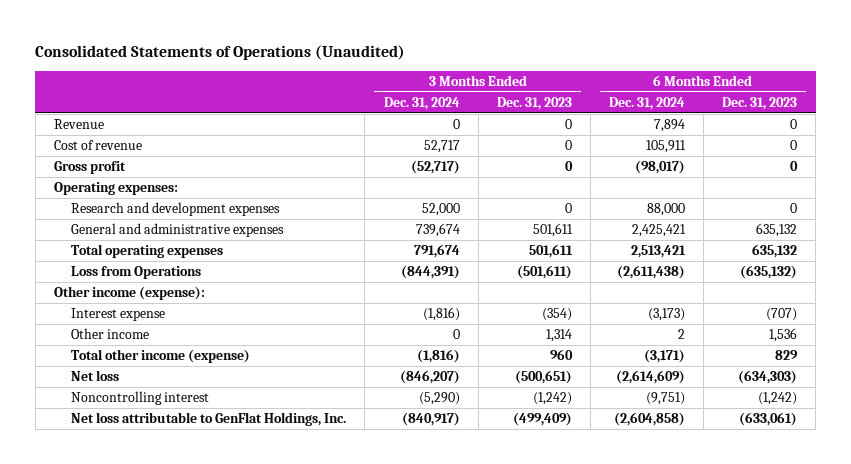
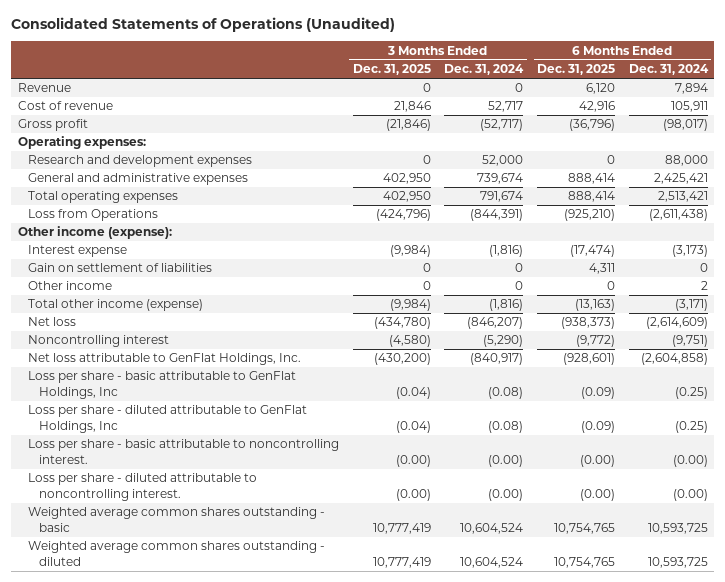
[496,96,572,110] Dec. 31, 2023 -> none
[722,96,798,110] Dec. 31, 2023 -> none
none -> [352,64,431,76] Dec. 31, 2025
none -> [537,64,616,76] Dec. 31, 2025
none -> [28,263,213,273] Gain on settlement of liabilities
none -> [28,371,297,399] Loss per share - basic attributable to GenFlat Holdings, Inc
none -> [28,405,308,433] Loss per share - diluted attributable to GenFlat Holdings, Inc
none -> [28,439,340,464] Loss per share - basic attributable to noncontrolling interest.
none -> [28,473,258,501] Loss per share - diluted attributable to noncontrolling interest.
none -> [28,507,326,532] Weighted average common shares outstanding - basic
none -> [28,541,326,566] Weighted average common shares outstanding - diluted

